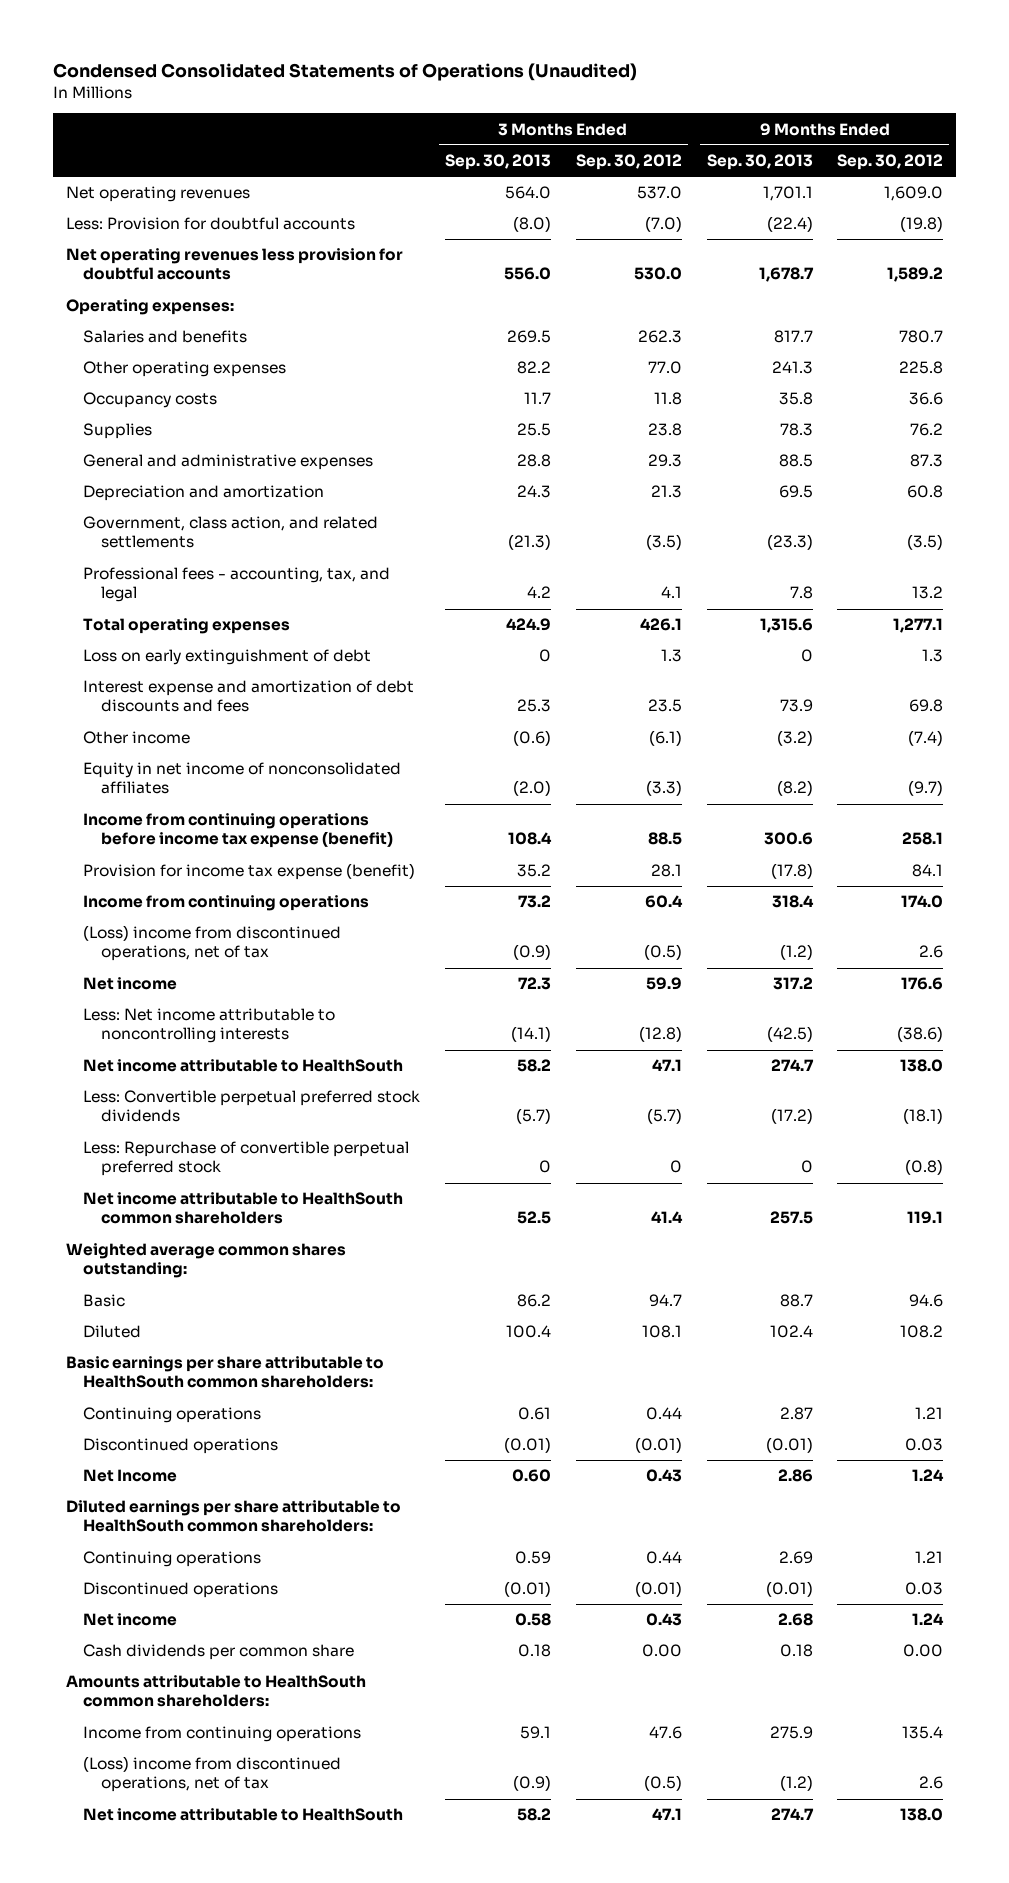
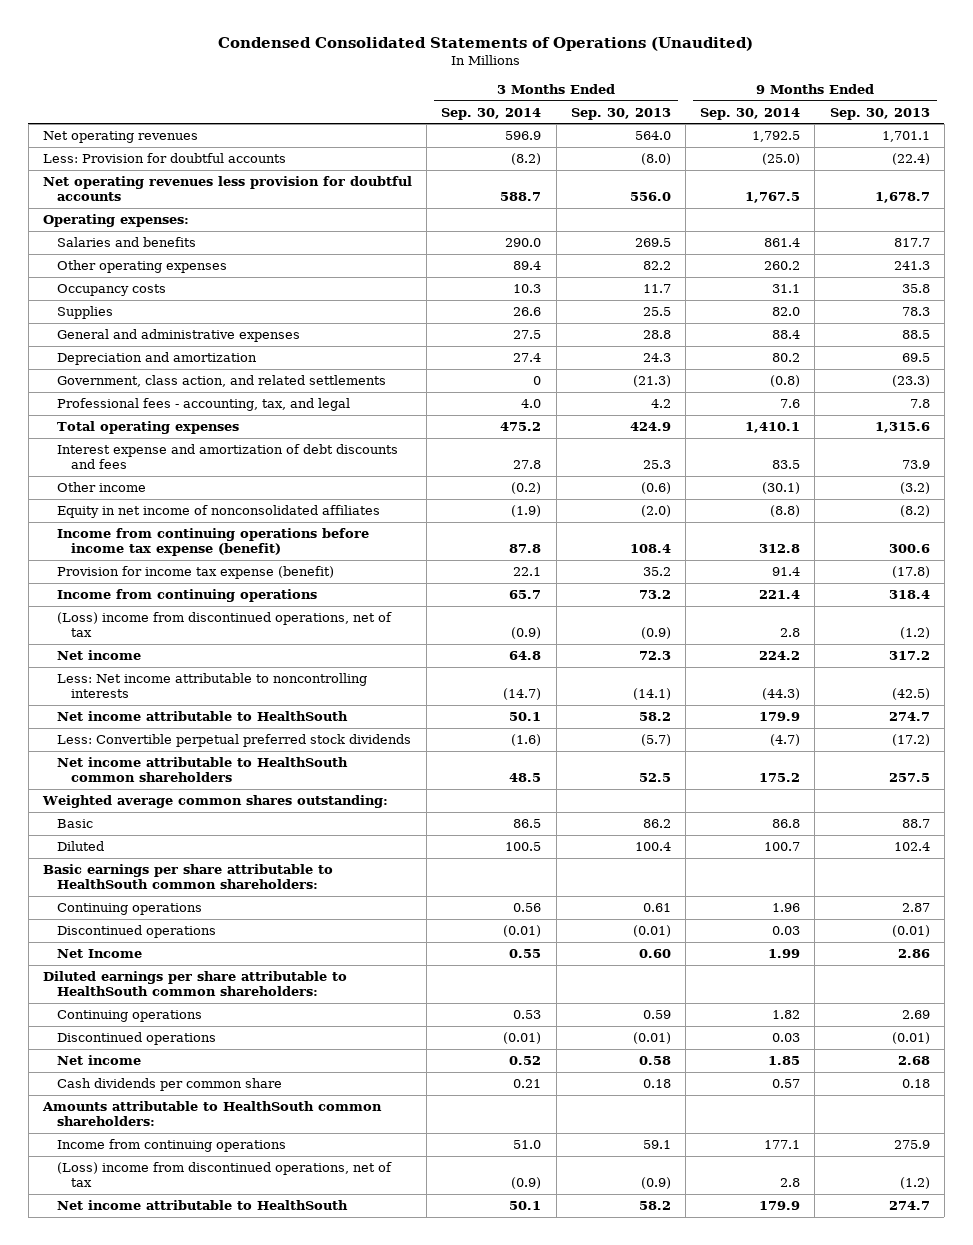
[575,154,682,171] Sep. 30, 2012 -> none
[837,154,944,171] Sep. 30, 2012 -> none
none -> [441,107,542,120] Sep. 30, 2014
none -> [700,107,801,120] Sep. 30, 2014
[83,649,372,666] Loss on early extinguishment of debt -> none
[83,1141,410,1177] Less: Repurchase of convertible perpetual preferred stock -> none

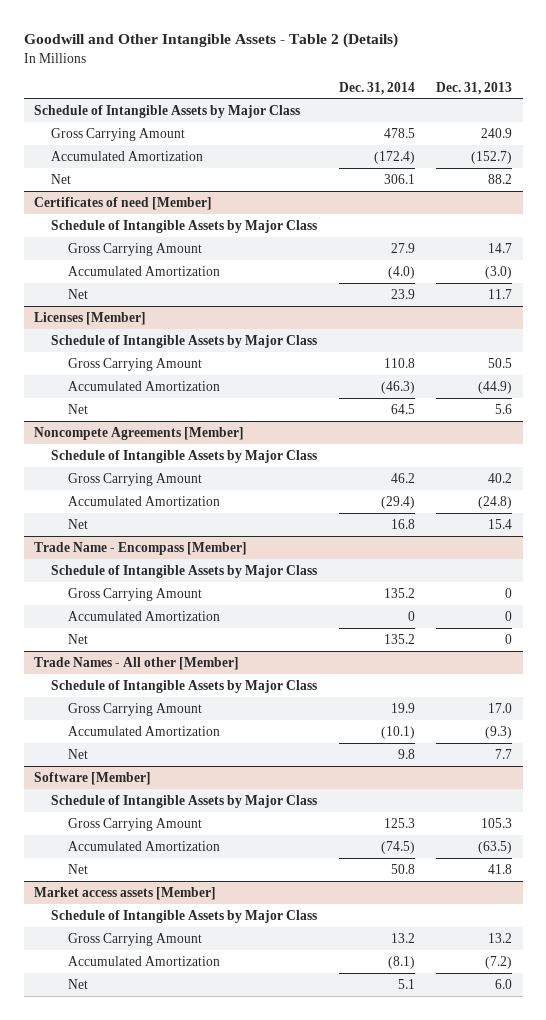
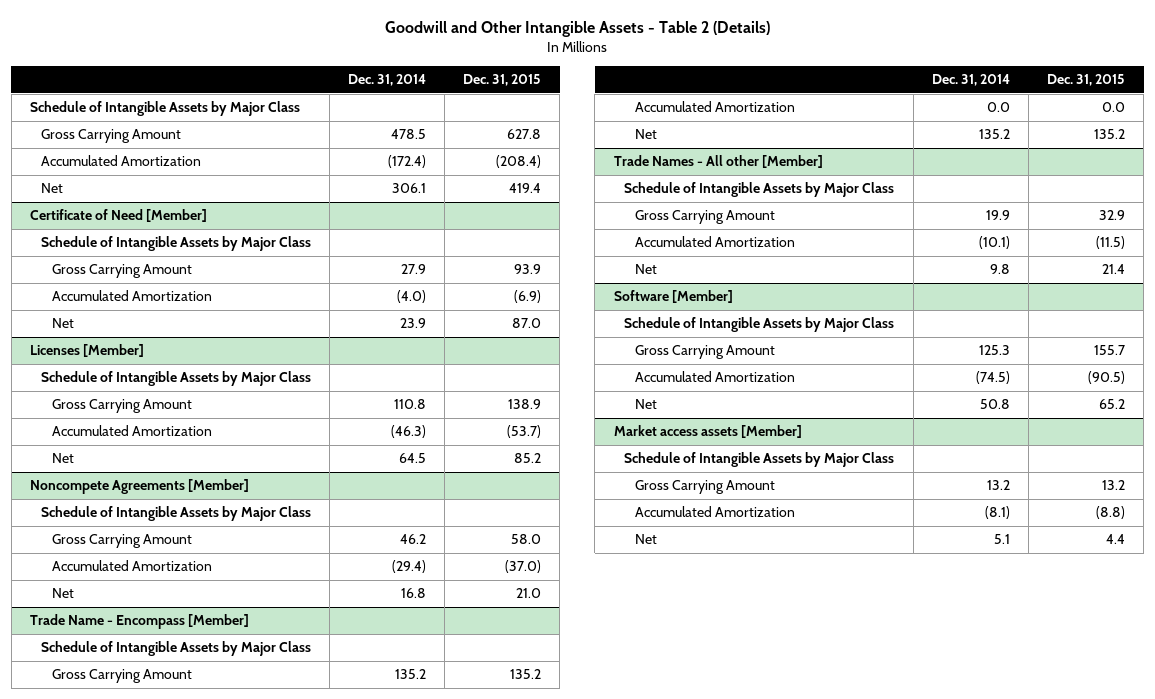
[436,81,513,95] Dec. 31, 2013 -> none
none -> [463,74,542,87] Dec. 31, 2015
[34,196,213,210] Certificates of need [Member] -> [29,209,207,223] Certificate of Need [Member]
[407,610,415,621] 0 -> [986,102,1010,113] 0.0

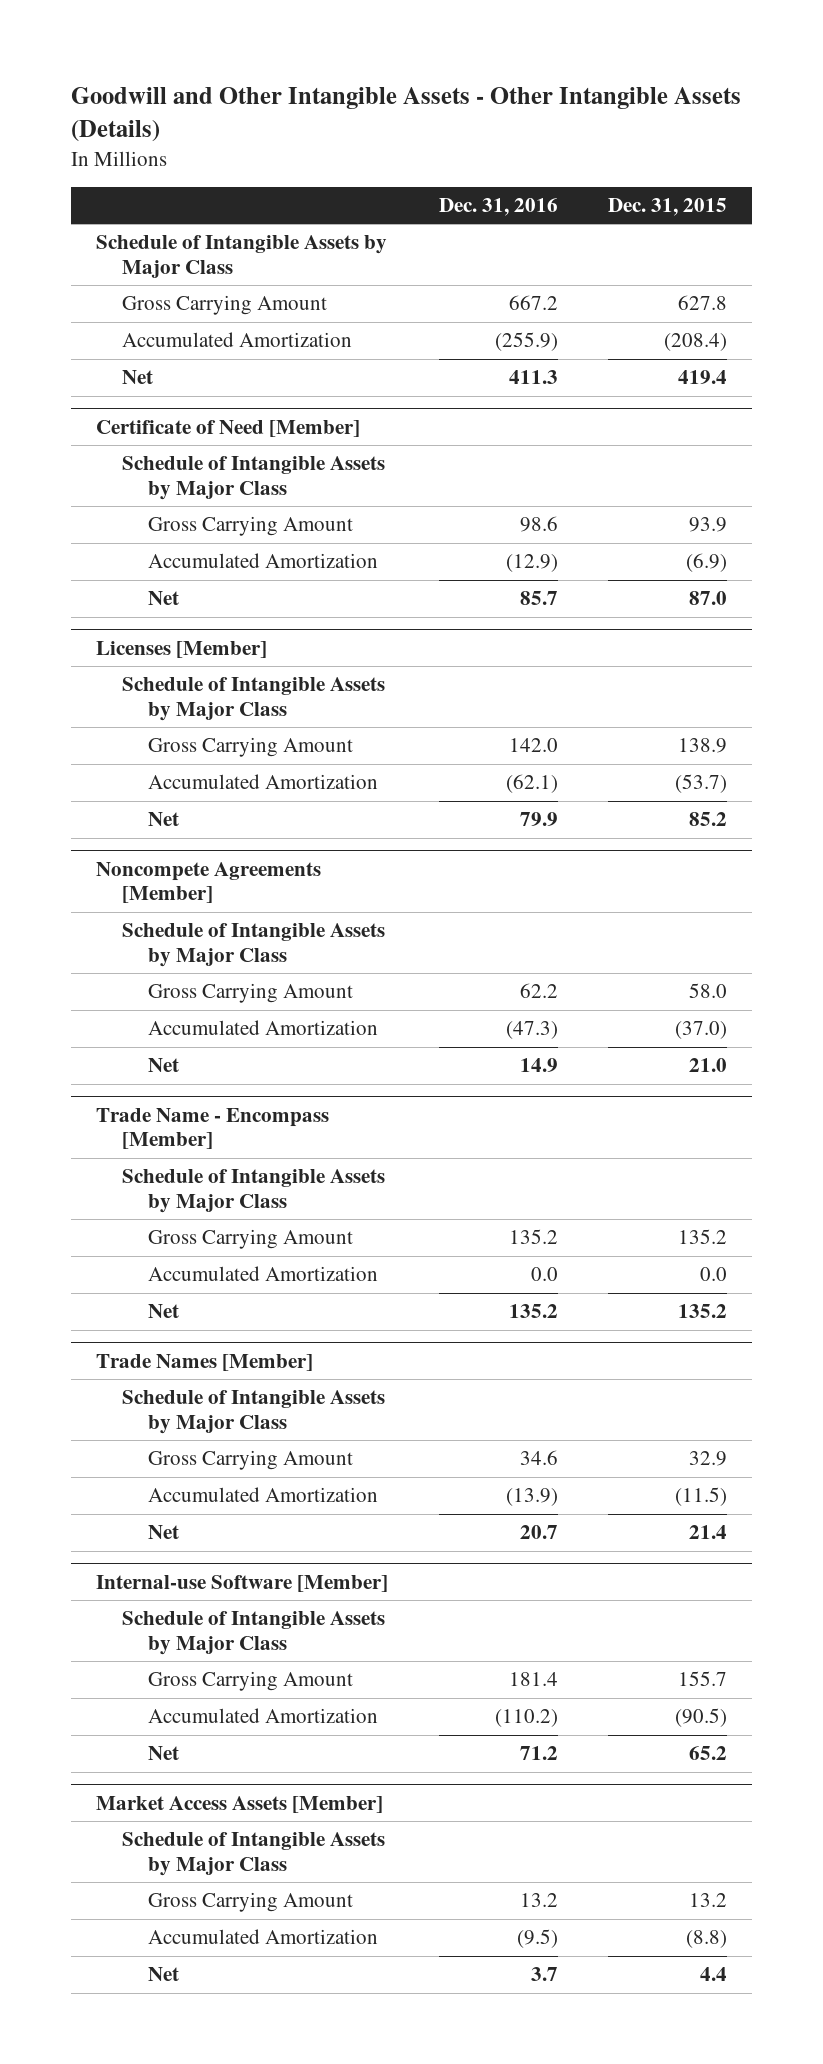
[385,20,771,37] Goodwill and Other Intangible Assets - Table 2 (Details) -> [71,87,742,143] Goodwill and Other Intangible Assets - Other Intangible Assets (Details)
[348,74,427,87] Dec. 31, 2014 -> none
none -> [438,198,558,217] Dec. 31, 2016
[613,155,823,169] Trade Names - All other [Member] -> [96,1353,314,1371] Trade Names [Member]
[613,290,733,304] Software [Member] -> [96,1574,389,1592] Internal-use Software [Member]
[613,425,802,439] Market access assets [Member] -> [96,1795,384,1813] Market Access Assets [Member]

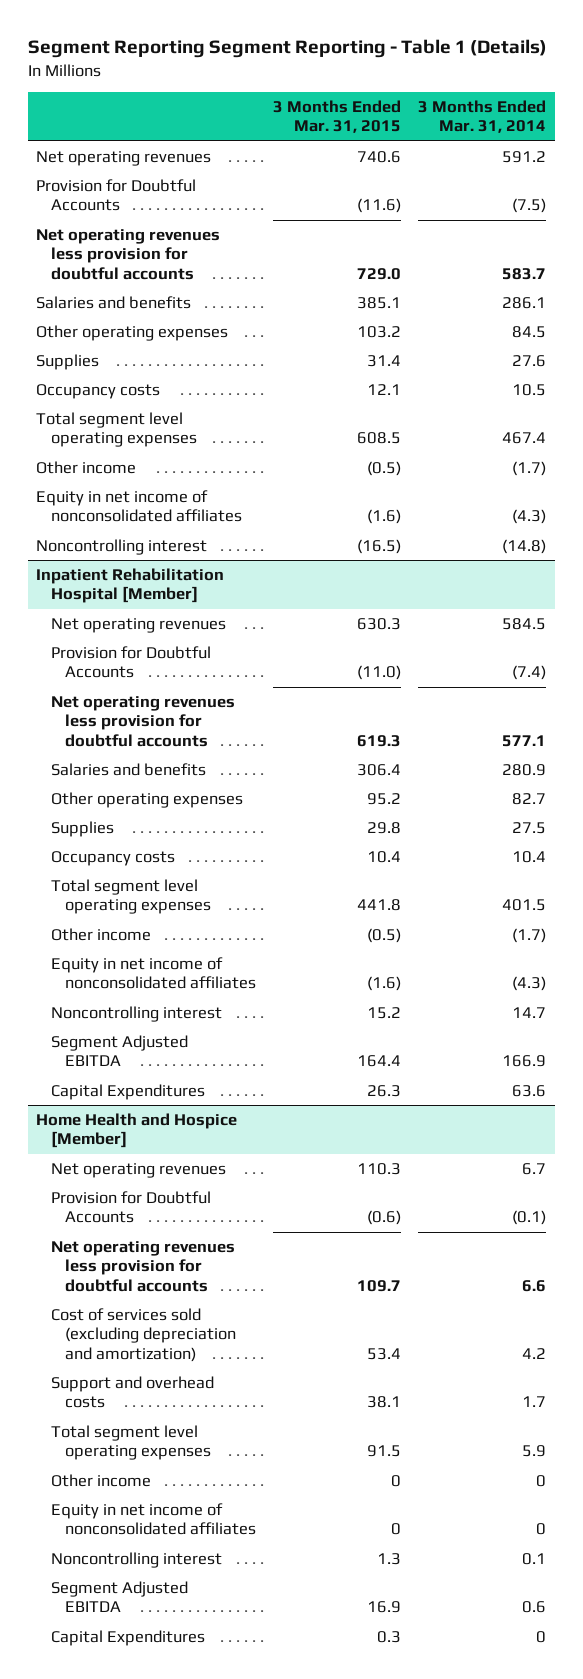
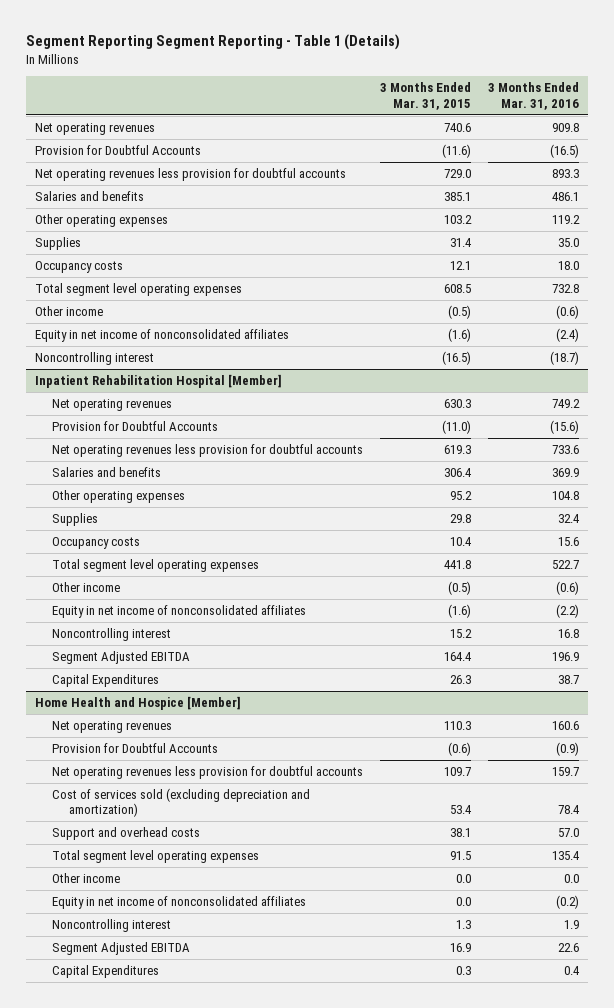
[418,99,547,134] 3 Months Ended Mar. 31, 2014 -> none
none -> [488,82,580,110] 3 Months Ended Mar. 31, 2016
[390,1474,401,1487] 0 -> [456,874,472,884] 0.0
[390,1523,401,1536] 0 -> [456,897,472,907] 0.0

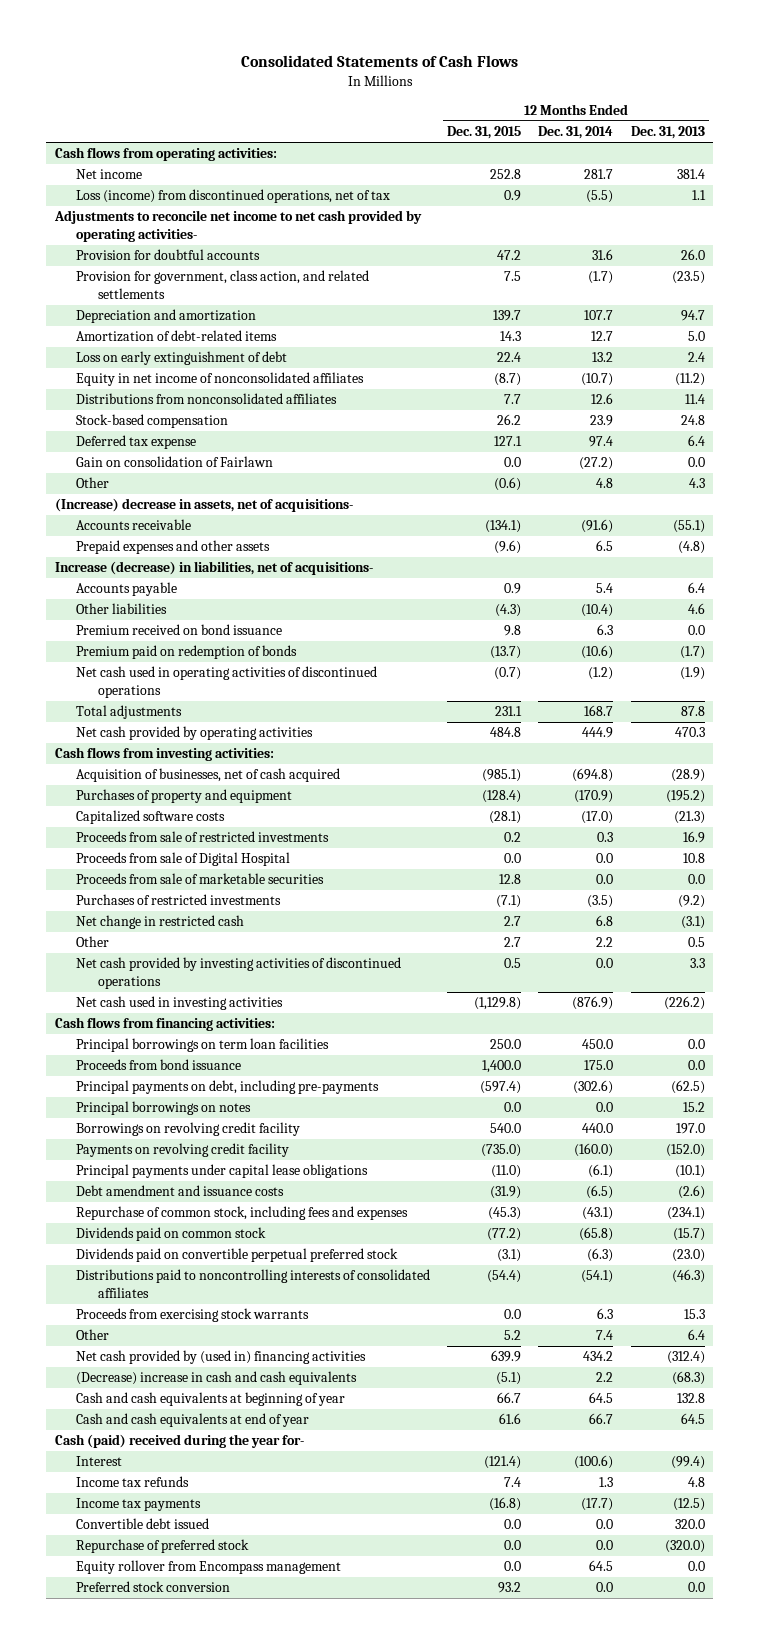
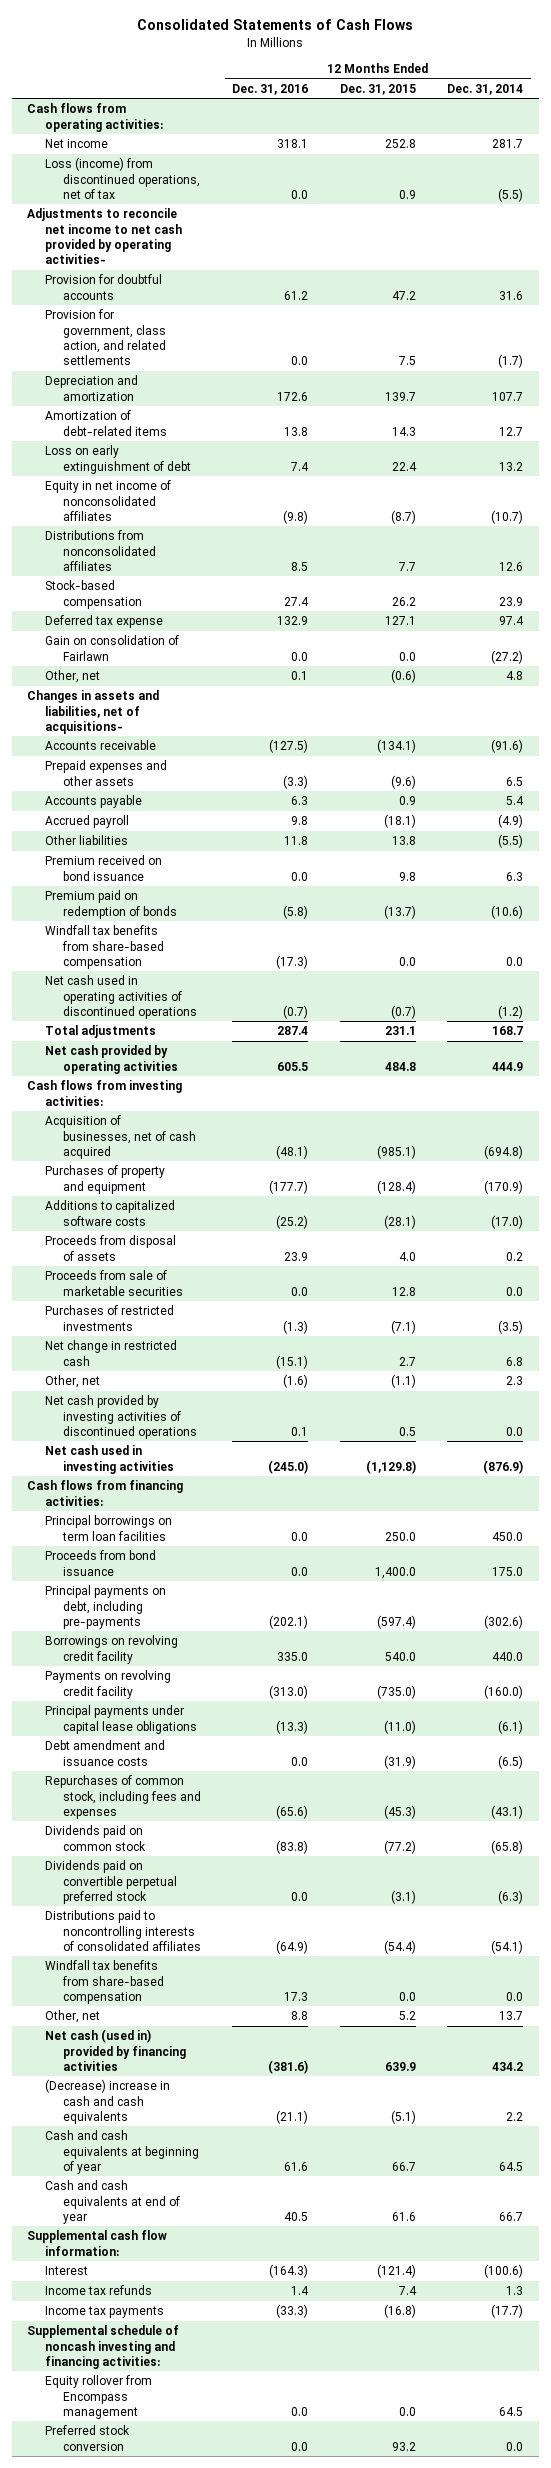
[630,126,705,140] Dec. 31, 2013 -> none
none -> [232,83,309,95] Dec. 31, 2016
[76,477,110,489] Other -> [45,670,101,684] Other, net
[54,498,353,513] (Increase) decrease in assets, net of acquisitions- -> [27,690,160,734] Changes in assets and liabilities, net of acquisitions-
[54,561,373,576] Increase (decrease) in liabilities, net of acquisitions- -> none
none -> [45,815,130,829] Accrued payroll
[495,604,522,618] (4.3) -> [391,836,416,846] 13.8
[581,604,614,618] (10.4) -> [498,834,524,849] (5.5)
none -> [45,925,164,969] Windfall tax benefits from share-based compensation
[76,831,330,843] Proceeds from sale of restricted investments -> none
[76,810,226,825] Capitalized software costs -> [45,1200,176,1226] Additions to capitalized software costs
[76,852,291,867] Proceeds from sale of Digital Hospital -> [45,1235,177,1261] Proceeds from disposal of assets
[504,853,522,864] 0.0 -> [398,1251,416,1261] 4.0
[596,853,614,864] 0.0 -> [506,1251,524,1261] 0.2
[76,936,110,948] Other -> [45,1375,101,1389] Other, net
[504,937,522,948] 2.7 -> [390,1374,416,1389] (1.1)
[596,937,614,948] 2.2 -> [506,1376,524,1386] 2.3
[76,1101,252,1116] Principal borrowings on notes -> none
[76,1206,409,1221] Repurchase of common stock, including fees and expenses -> [45,1775,201,1819] Repurchases of common stock, including fees and expenses
[76,1308,310,1323] Proceeds from exercising stock warrants -> none
none -> [45,1960,164,2004] Windfall tax benefits from share-based compensation
[76,1329,110,1341] Other -> [45,2010,101,2024] Other, net
[596,1330,614,1341] 7.4 -> [499,2011,524,2021] 13.7
[76,1350,367,1365] Net cash provided by (used in) financing activities -> [45,2029,186,2071] Net cash (used in) provided by financing activities
[54,1434,304,1449] Cash (paid) received during the year for- -> none
none -> [27,2230,168,2256] Supplemental cash flow information:
[76,1518,210,1530] Convertible debt issued -> none
[76,1539,250,1554] Repurchase of preferred stock -> none
none -> [27,2325,180,2369] Supplemental schedule of noncash investing and financing activities:

